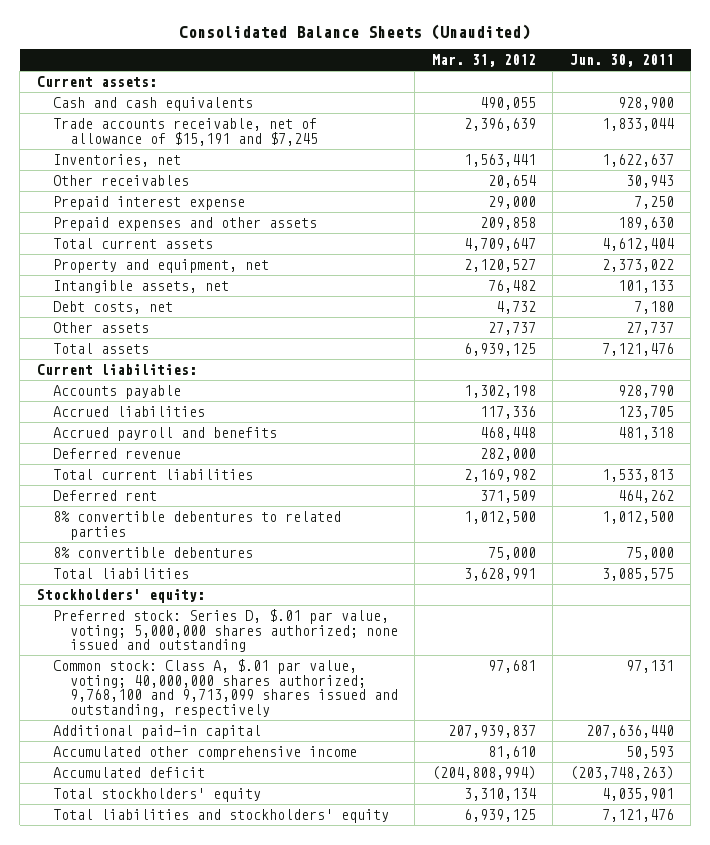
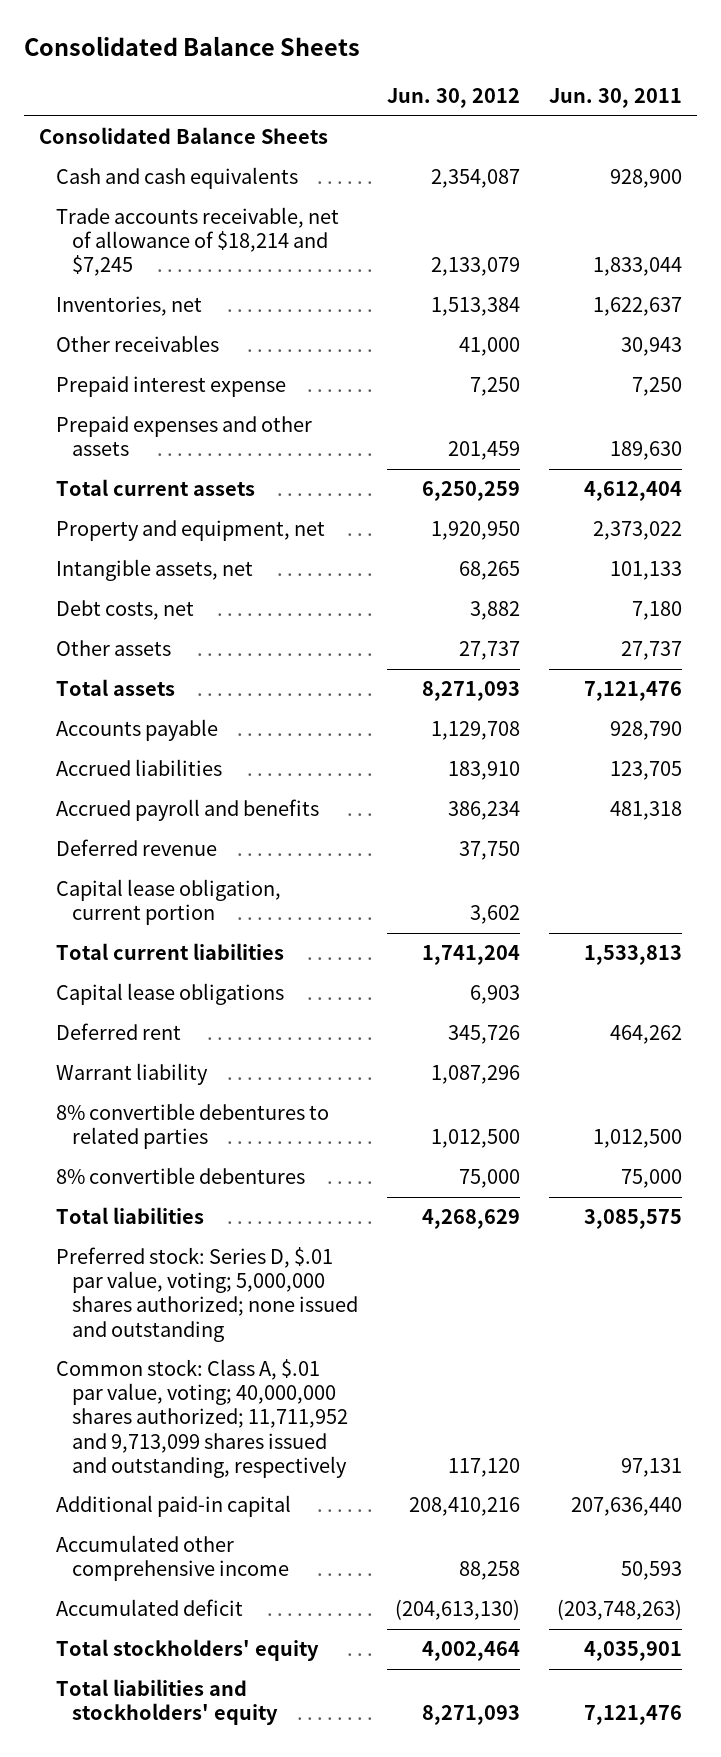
[179,23,531,40] Consolidated Balance Sheets (Unaudited) -> [24,35,361,56] Consolidated Balance Sheets
[431,54,536,68] Mar. 31, 2012 -> none
none -> [387,88,521,109] Jun. 30, 2012
[36,75,157,87] Current assets: -> none
none -> [38,127,328,145] Consolidated Balance Sheets
[53,117,318,146] Trade accounts receivable, net of allowance of $15,191 and $7,245 -> [55,207,339,277] Trade accounts receivable, net of allowance of $18,214 and $7,245
[36,363,197,375] Current liabilities: -> none
none -> [55,879,281,926] Capital lease obligation, current portion
none -> [55,983,284,1006] Capital lease obligations
none -> [55,1063,208,1086] Warrant liability
[36,588,205,603] Stockholders' equity: -> none
[53,658,398,719] Common stock: Class A, $.01 par value, voting; 40,000,000 shares authorized; 9,768,100 and 9,713,099 shares issued and outstanding, respectively -> [55,1359,349,1478] Common stock: Class A, $.01 par value, voting; 40,000,000 shares authorized; 11,711,952 and 9,713,099 shares issued and outstanding, respectively

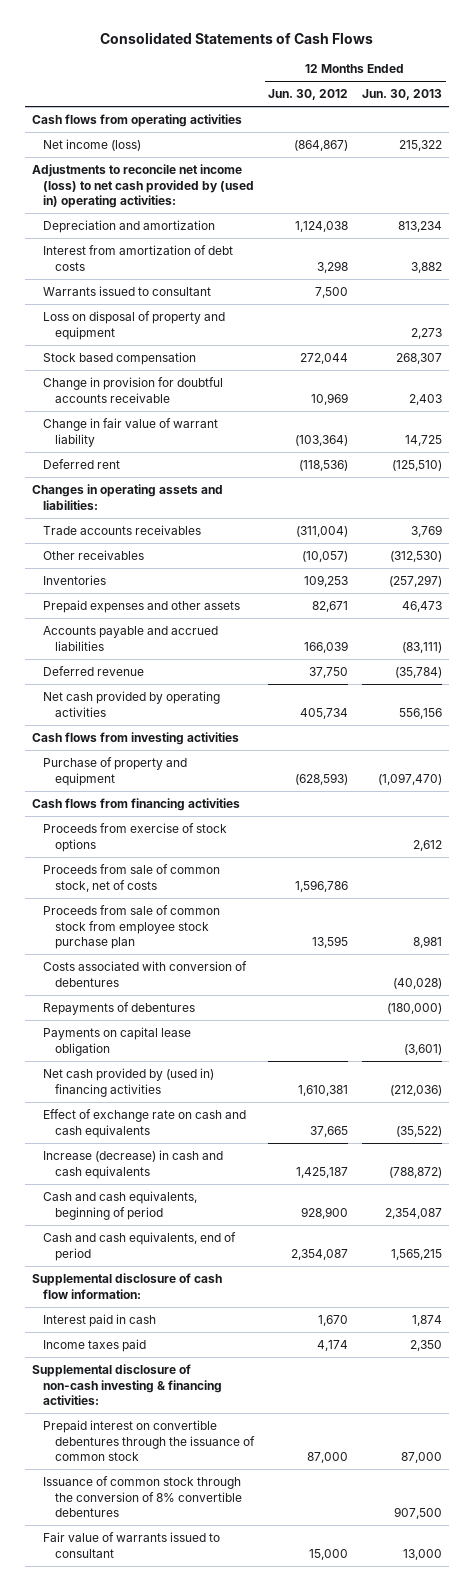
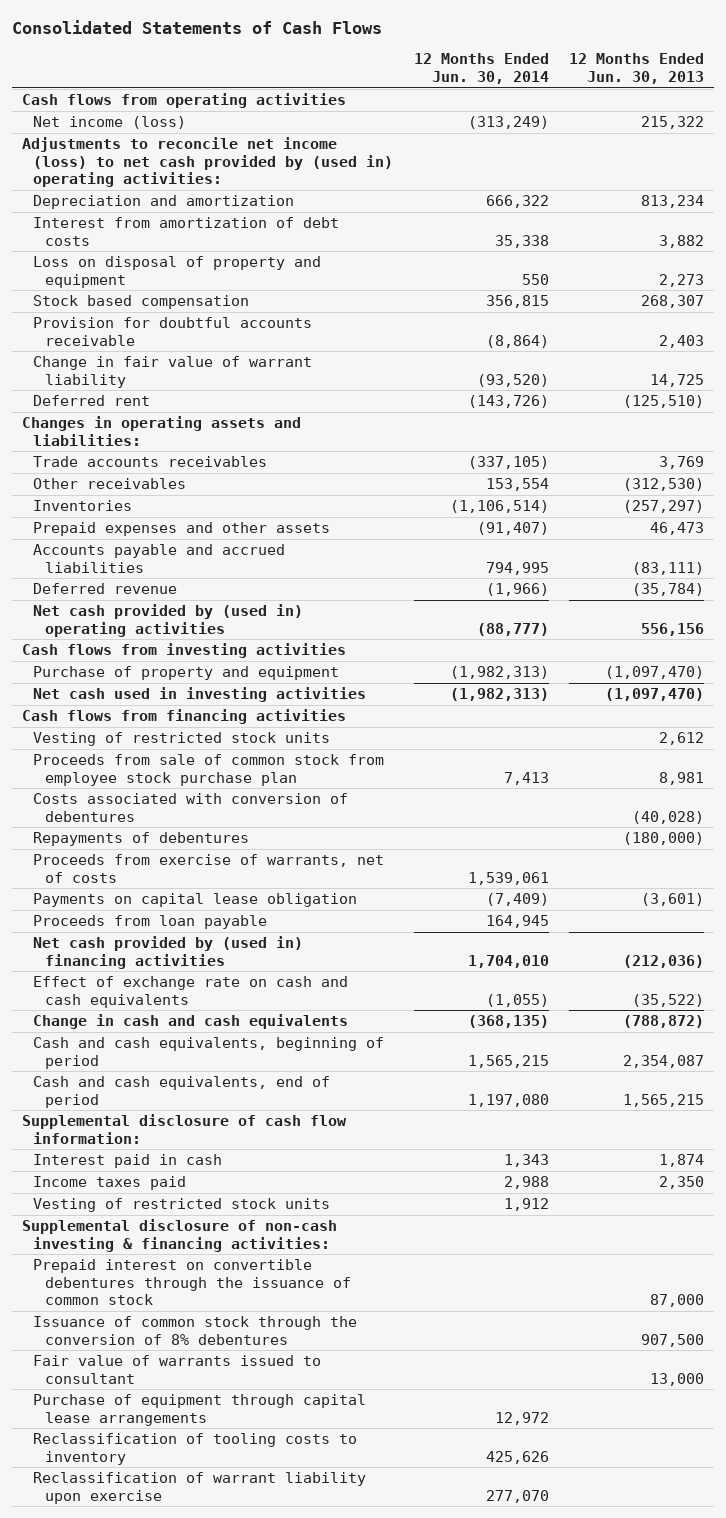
[268,89,349,101] Jun. 30, 2012 -> none
none -> [413,53,549,84] 12 Months Ended Jun. 30, 2014
[43,285,212,296] Warrants issued to consultant -> none
[43,376,224,403] Change in provision for doubtful accounts receivable -> [33,317,313,346] Provision for doubtful accounts receivable
[43,690,221,717] Net cash provided by operating activities -> [33,604,304,637] Net cash provided by (used in) operating activities
none -> [33,687,367,703] Net cash used in investing activities
[43,863,221,892] Proceeds from sale of common stock, net of costs -> none
[43,822,228,852] Proceeds from exercise of stock options -> [33,732,331,747] Vesting of restricted stock units
none -> [33,854,385,883] Proceeds from exercise of warrants, net of costs
none -> [33,915,268,930] Proceeds from loan payable
[43,1149,224,1179] Increase (decrease) in cash and cash equivalents -> [33,1014,349,1030] Change in cash and cash equivalents
none -> [33,1198,331,1213] Vesting of restricted stock units
[43,1475,242,1518] Issuance of common stock through the conversion of 8% convertible debentures -> [33,1316,358,1345] Issuance of common stock through the conversion of 8% debentures
none -> [33,1394,367,1426] Purchase of equipment through capital lease arrangements
none -> [33,1433,358,1465] Reclassification of tooling costs to inventory
none -> [33,1472,367,1504] Reclassification of warrant liability upon exercise

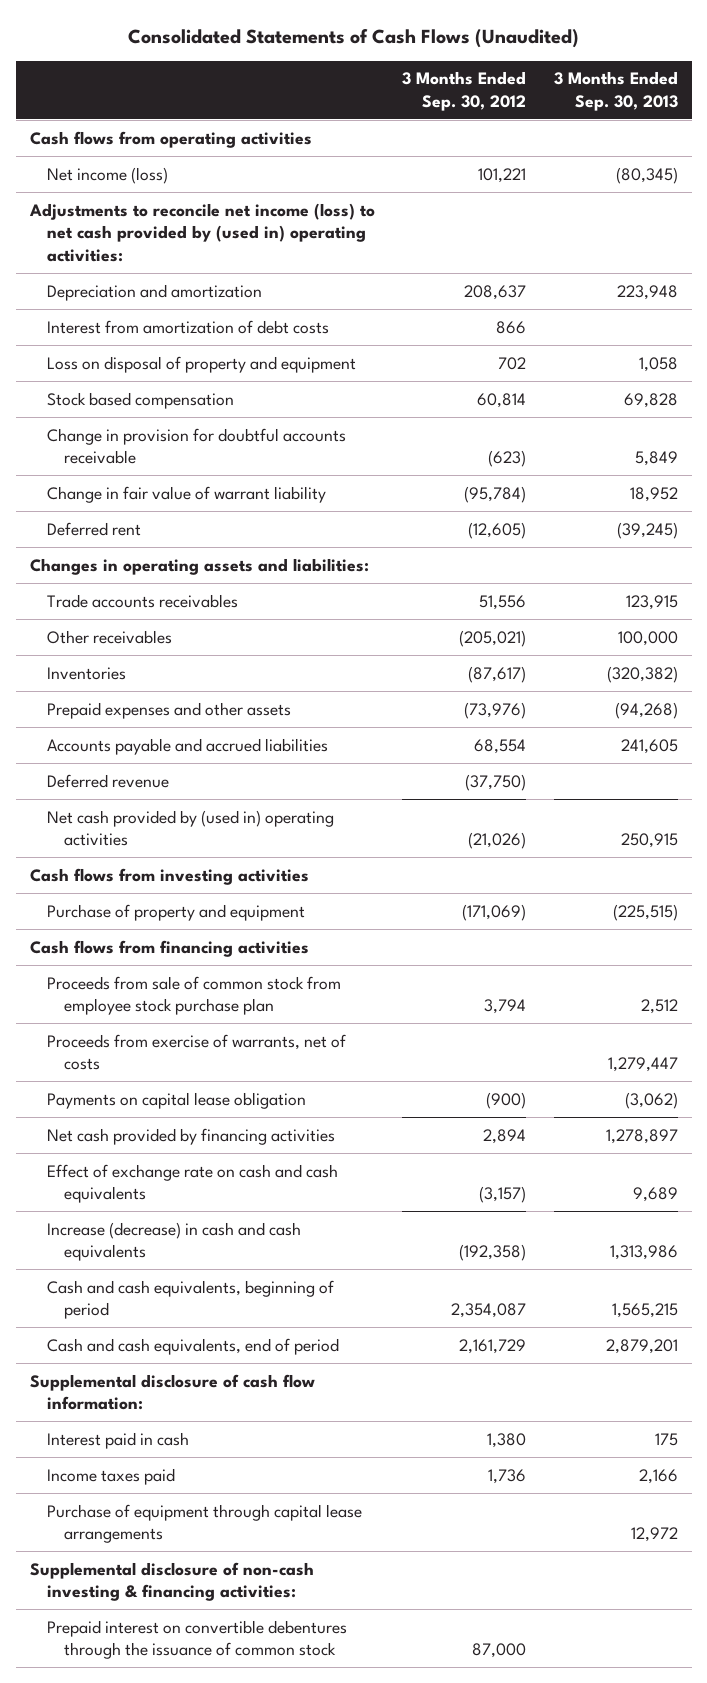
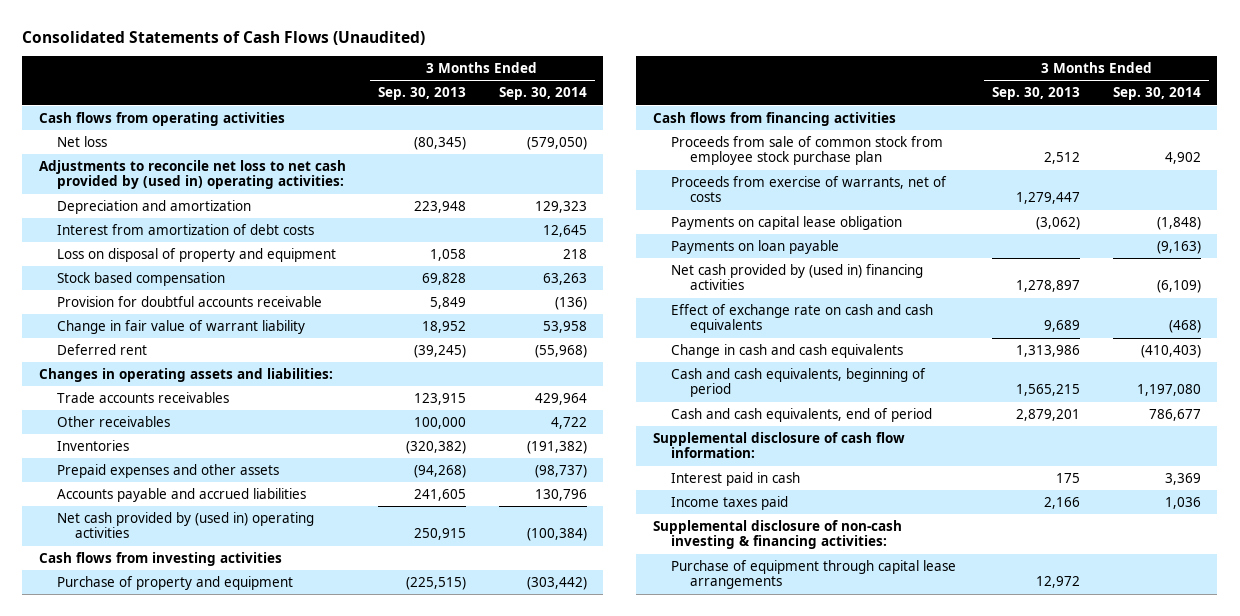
[402,71,527,111] 3 Months Ended Sep. 30, 2012 -> none
none -> [498,87,587,101] Sep. 30, 2014
[46,166,168,184] Net income (loss) -> [56,135,107,147] Net loss
[28,202,375,262] Adjustments to reconcile net income (loss) to net cash provided by (used in) operating activities: -> [38,159,346,190] Adjustments to reconcile net loss to net cash provided by (used in) operating activities:
[46,427,346,465] Change in provision for doubtful accounts receivable -> [56,295,322,307] Provision for doubtful accounts receivable
[46,773,169,788] Deferred revenue -> none
none -> [671,239,840,254] Payments on loan payable
[46,1127,335,1145] Net cash provided by financing activities -> [671,263,924,291] Net cash provided by (used in) financing activities
[46,1221,301,1262] Increase (decrease) in cash and cash equivalents -> [671,343,904,358] Change in cash and cash equivalents
[46,1619,347,1660] Prepaid interest on convertible debentures through the issuance of common stock -> none
[46,1503,362,1544] Purchase of equipment through capital lease arrangements -> [671,559,957,590] Purchase of equipment through capital lease arrangements

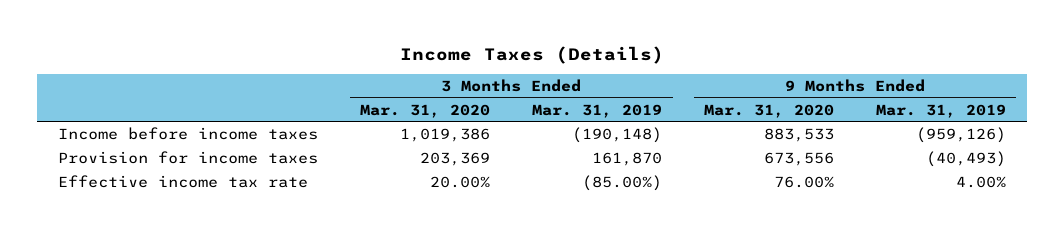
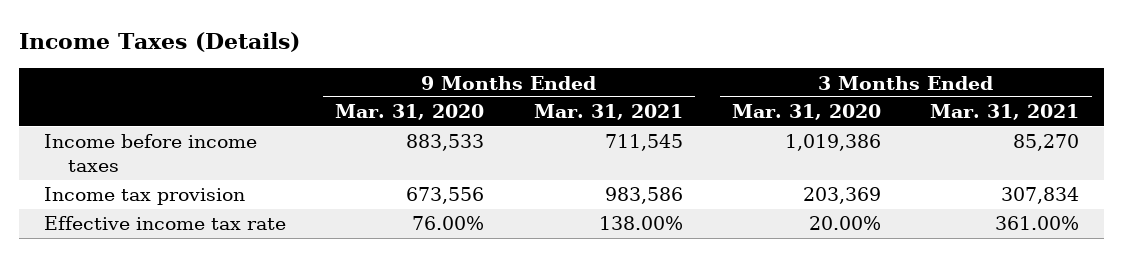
[532,103,663,118] Mar. 31, 2019 -> none
[875,103,1006,118] Mar. 31, 2019 -> none
none -> [533,104,683,121] Mar. 31, 2021
none -> [930,104,1080,121] Mar. 31, 2021
[58,150,319,164] Provision for income taxes -> [43,187,245,206] Income tax provision

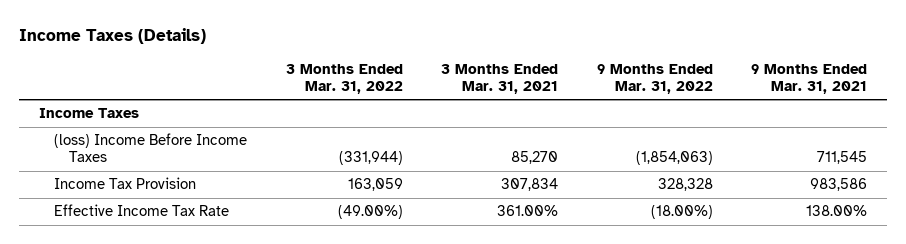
[335,104,485,121] Mar. 31, 2020 -> none
[732,104,882,121] Mar. 31, 2020 -> none
none -> [285,64,403,94] 3 Months Ended Mar. 31, 2022
none -> [596,64,713,94] 9 Months Ended Mar. 31, 2022
none -> [38,108,139,119] Income Taxes
[43,134,257,173] Income before income taxes -> [54,133,248,162] (loss) Income Before Income Taxes
[43,187,245,206] Income tax provision -> [54,177,197,190] Income Tax Provision
[43,216,286,231] Effective income tax rate -> [54,204,230,217] Effective Income Tax Rate

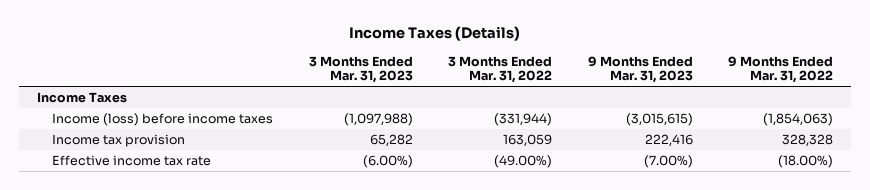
[441,64,559,94] 3 Months Ended Mar. 31, 2021 -> none
[751,64,868,94] 9 Months Ended Mar. 31, 2021 -> none
none -> [308,55,413,84] 3 Months Ended Mar. 31, 2023
none -> [587,55,693,84] 9 Months Ended Mar. 31, 2023
[54,133,248,162] (loss) Income Before Income Taxes -> [52,113,274,127] Income (loss) before income taxes
[54,177,197,190] Income Tax Provision -> [52,134,186,148] Income tax provision
[54,204,230,217] Effective Income Tax Rate -> [52,155,212,167] Effective income tax rate

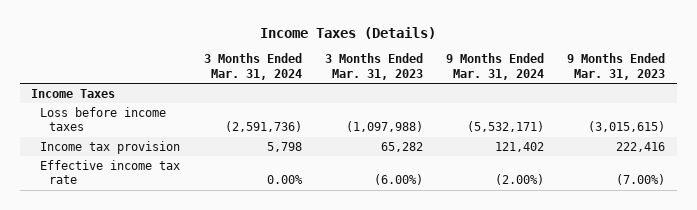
[448,55,553,84] 3 Months Ended Mar. 31, 2022 -> none
[728,55,834,84] 9 Months Ended Mar. 31, 2022 -> none
none -> [203,53,302,80] 3 Months Ended Mar. 31, 2024
none -> [445,53,544,80] 9 Months Ended Mar. 31, 2024
[52,113,274,127] Income (loss) before income taxes -> [40,106,167,132] Loss before income taxes

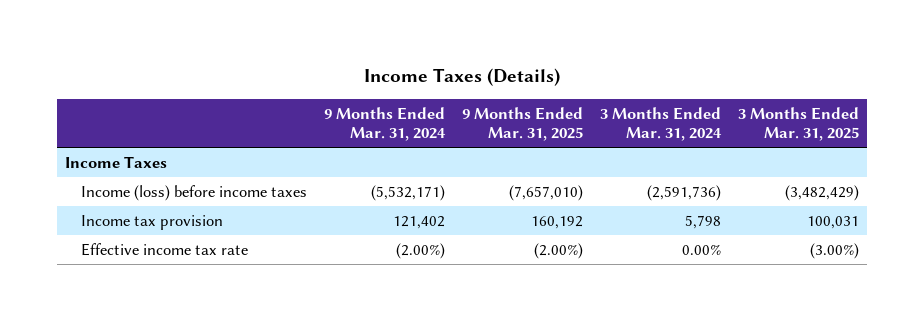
[324,53,423,80] 3 Months Ended Mar. 31, 2023 -> none
[567,53,666,80] 9 Months Ended Mar. 31, 2023 -> none
none -> [461,106,583,141] 9 Months Ended Mar. 31, 2025
none -> [737,106,859,141] 3 Months Ended Mar. 31, 2025
[40,106,167,132] Loss before income taxes -> [80,184,307,201] Income (loss) before income taxes

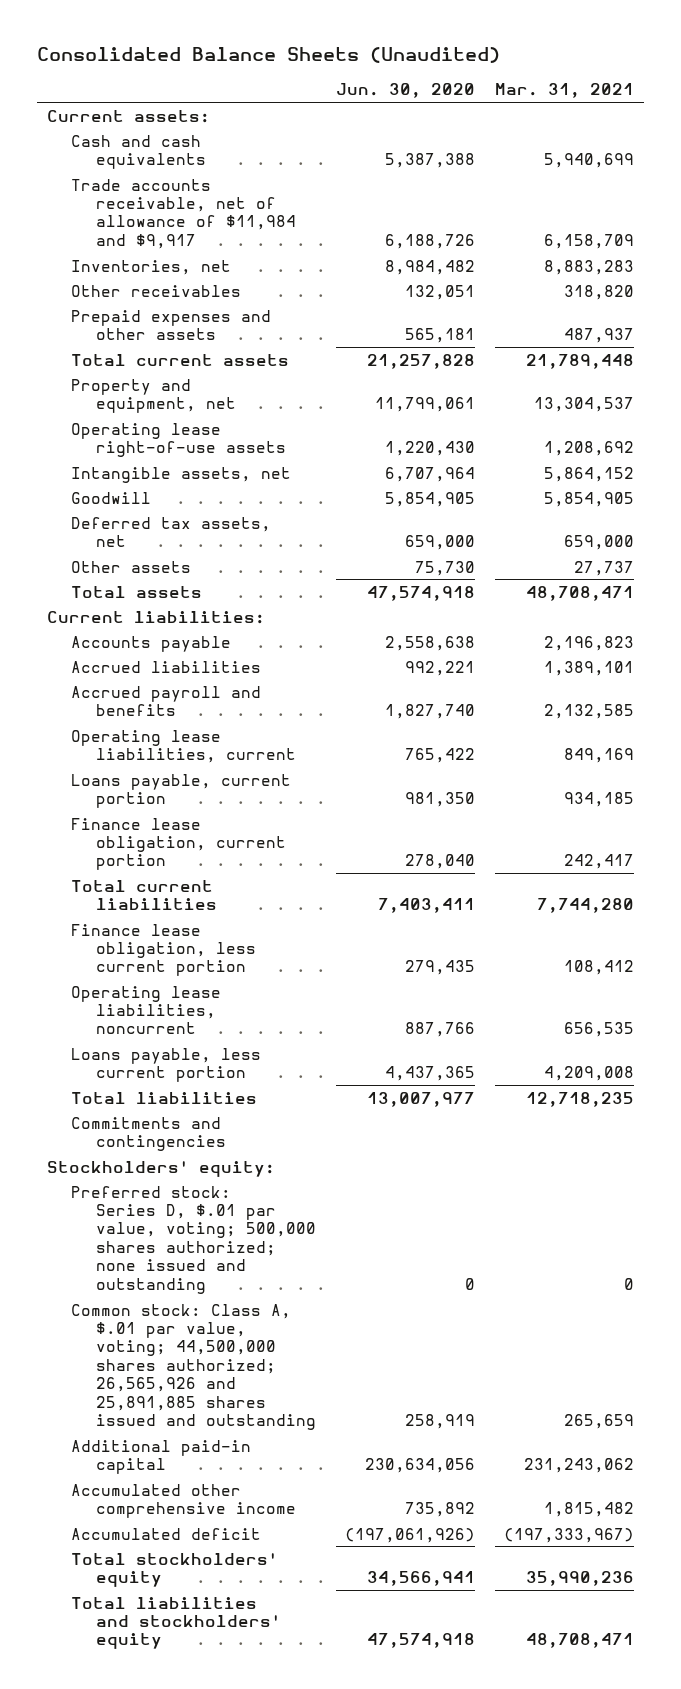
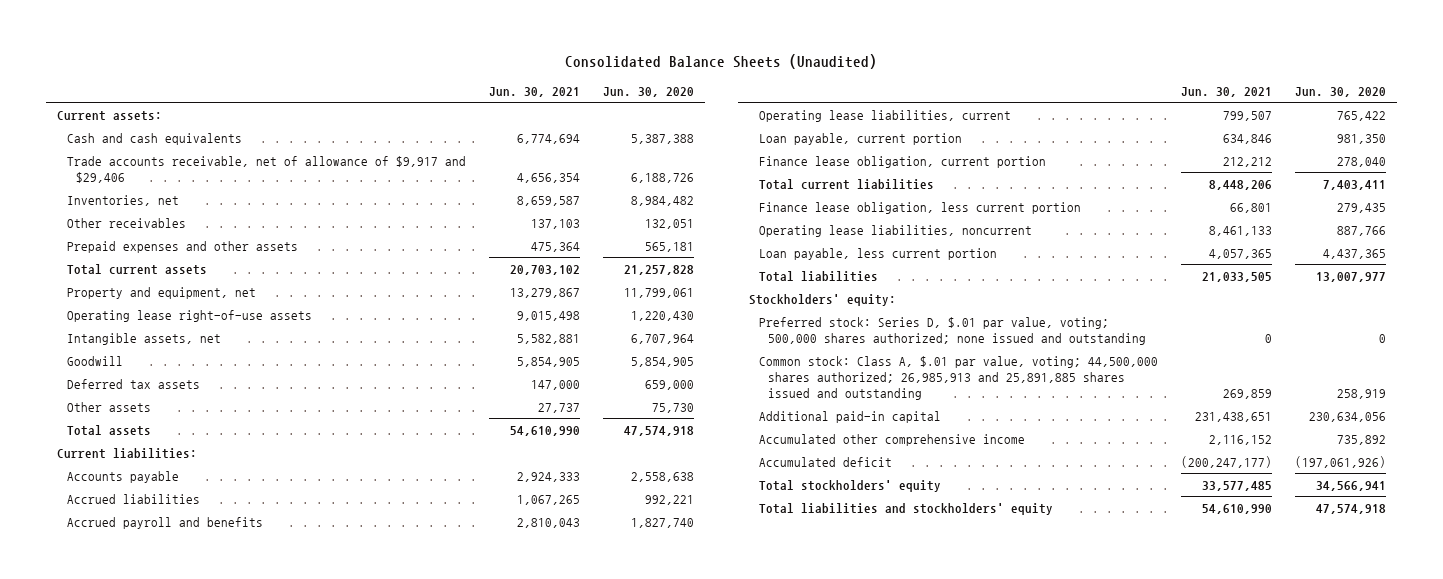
[495,83,635,99] Mar. 31, 2021 -> none
none -> [488,86,580,97] Jun. 30, 2021
[71,178,296,249] Trade accounts receivable, net of allowance of $11,984 and $9,917 -> [66,155,466,183] Trade accounts receivable, net of allowance of $9,917 and $29,406
[71,516,272,548] Deferred tax assets, net -> [66,378,200,389] Deferred tax assets
[71,773,292,809] Loans payable, current portion -> [758,132,962,145] Loan payable, current portion
[71,1047,262,1083] Loans payable, less current portion -> [758,247,997,260] Loan payable, less current portion
[71,1116,226,1152] Commitments and contingencies -> none
[71,1303,316,1431] Common stock: Class A, $.01 par value, voting; 44,500,000 shares authorized; 26,565,926 and 25,891,885 shares issued and outstanding -> [758,355,1158,401] Common stock: Class A, $.01 par value, voting; 44,500,000 shares authorized; 26,985,913 and 25,891,885 shares issued and outstanding

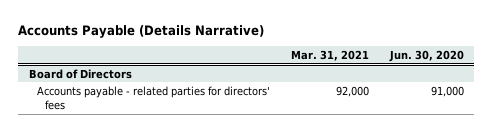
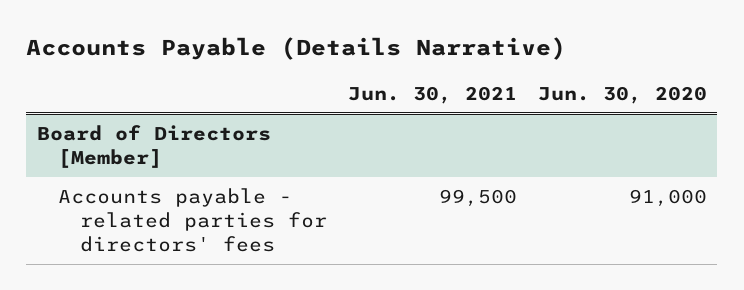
[290,50,369,62] Mar. 31, 2021 -> none
none -> [347,86,517,105] Jun. 30, 2021
[28,68,132,79] Board of Directors -> [36,124,271,168] Board of Directors [Member]

